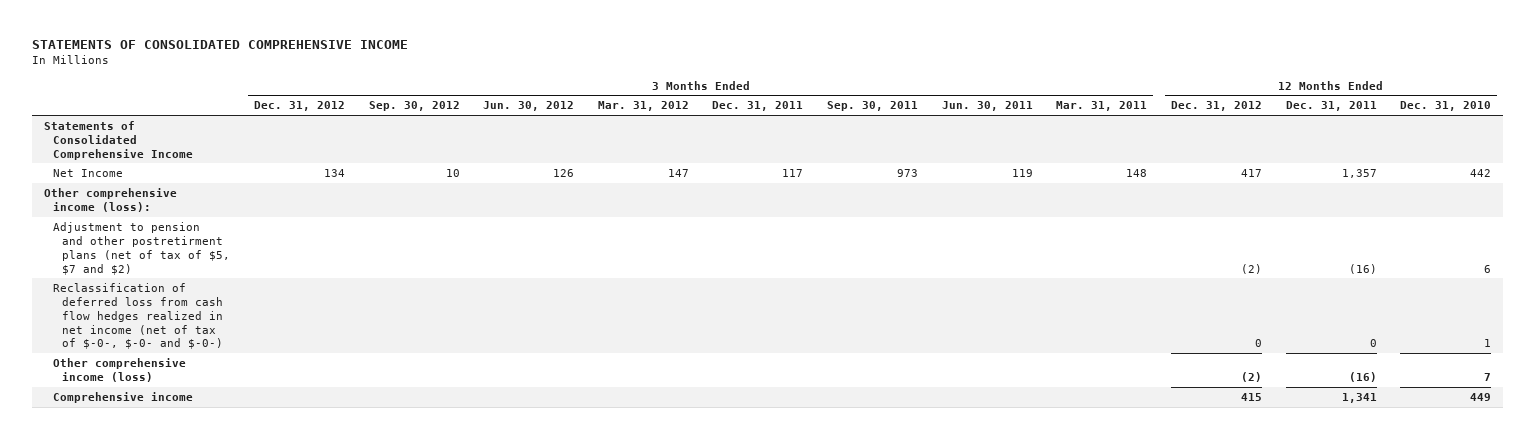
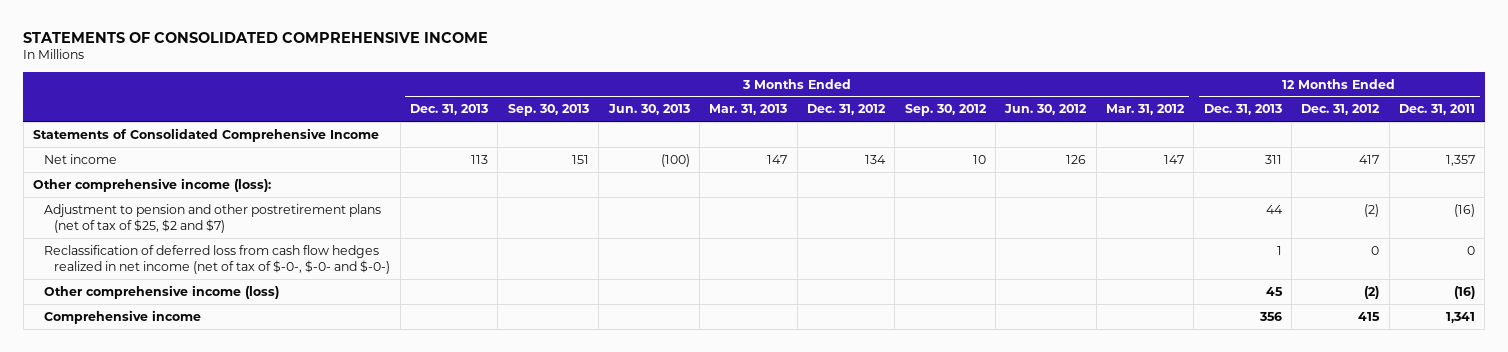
[712,101,804,112] Dec. 31, 2011 -> none
[827,101,919,112] Sep. 30, 2011 -> none
[941,101,1033,112] Jun. 30, 2011 -> none
[1056,101,1148,112] Mar. 31, 2011 -> none
[1400,101,1492,112] Dec. 31, 2010 -> none
none -> [410,104,489,116] Dec. 31, 2013
none -> [507,104,589,117] Sep. 30, 2013
none -> [607,104,690,116] Jun. 30, 2013
none -> [709,104,788,116] Mar. 31, 2013
none -> [1203,104,1282,116] Dec. 31, 2013
[53,168,124,177] Net Income -> [43,153,117,164] Net income
[53,221,231,275] Adjustment to pension and other postretirment plans (net of tax of $5, $7 and $2) -> [43,203,381,233] Adjustment to pension and other postretirement plans (net of tax of $25, $2 and $7)

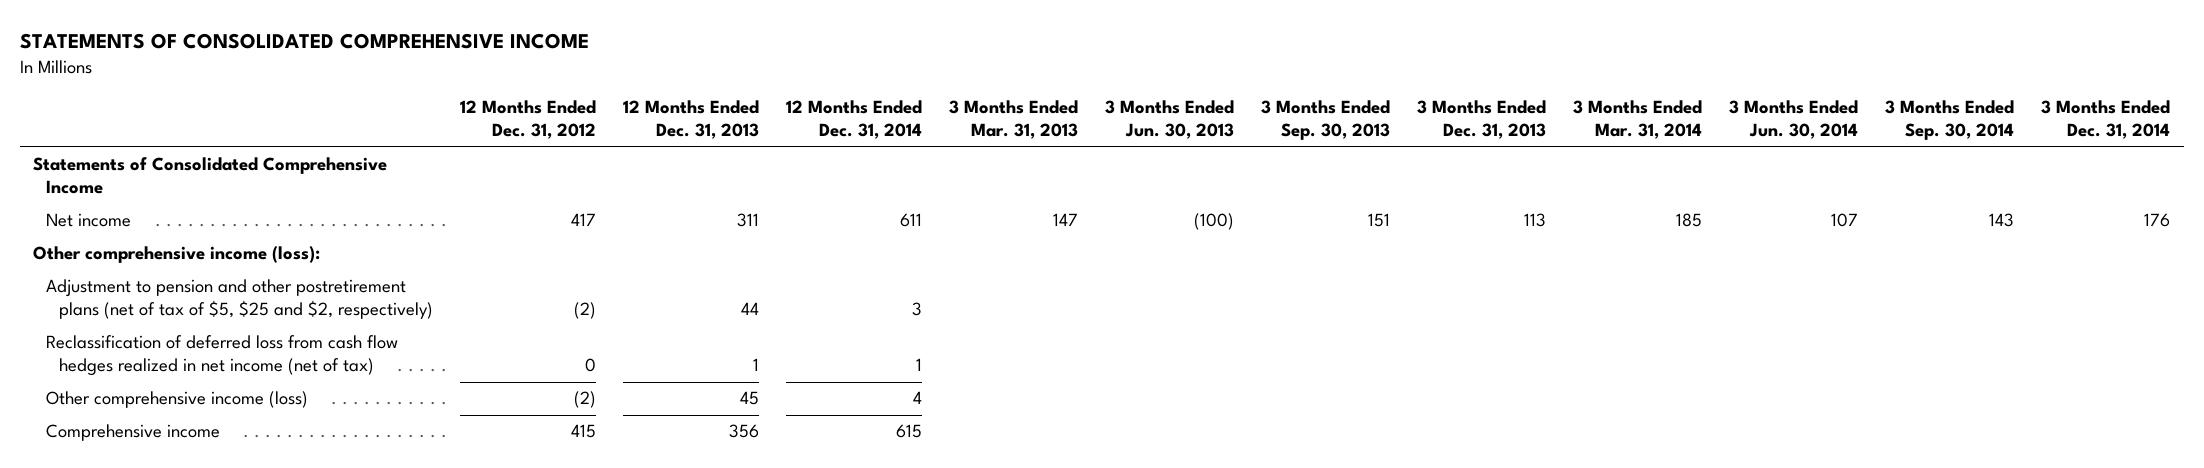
[806,104,886,116] Dec. 31, 2012 -> none
[904,104,987,117] Sep. 30, 2012 -> none
[1004,104,1088,116] Jun. 30, 2012 -> none
[1105,104,1185,116] Mar. 31, 2012 -> none
[1398,104,1475,116] Dec. 31, 2011 -> none
none -> [786,100,923,140] 12 Months Ended Dec. 31, 2014
none -> [1573,100,1703,140] 3 Months Ended Mar. 31, 2014
none -> [1729,100,1859,140] 3 Months Ended Jun. 30, 2014
none -> [1885,100,2015,141] 3 Months Ended Sep. 30, 2014
none -> [2041,100,2171,140] 3 Months Ended Dec. 31, 2014
[43,203,381,233] Adjustment to pension and other postretirement plans (net of tax of $25, $2 and $7) -> [46,279,434,320] Adjustment to pension and other postretirement plans (net of tax of $5, $25 and $2, respectively)
[43,244,391,274] Reclassification of deferred loss from cash flow hedges realized in net income (net of tax of $-0-, $-0- and $-0-) -> [46,335,399,377] Reclassification of deferred loss from cash flow hedges realized in net income (net of tax)

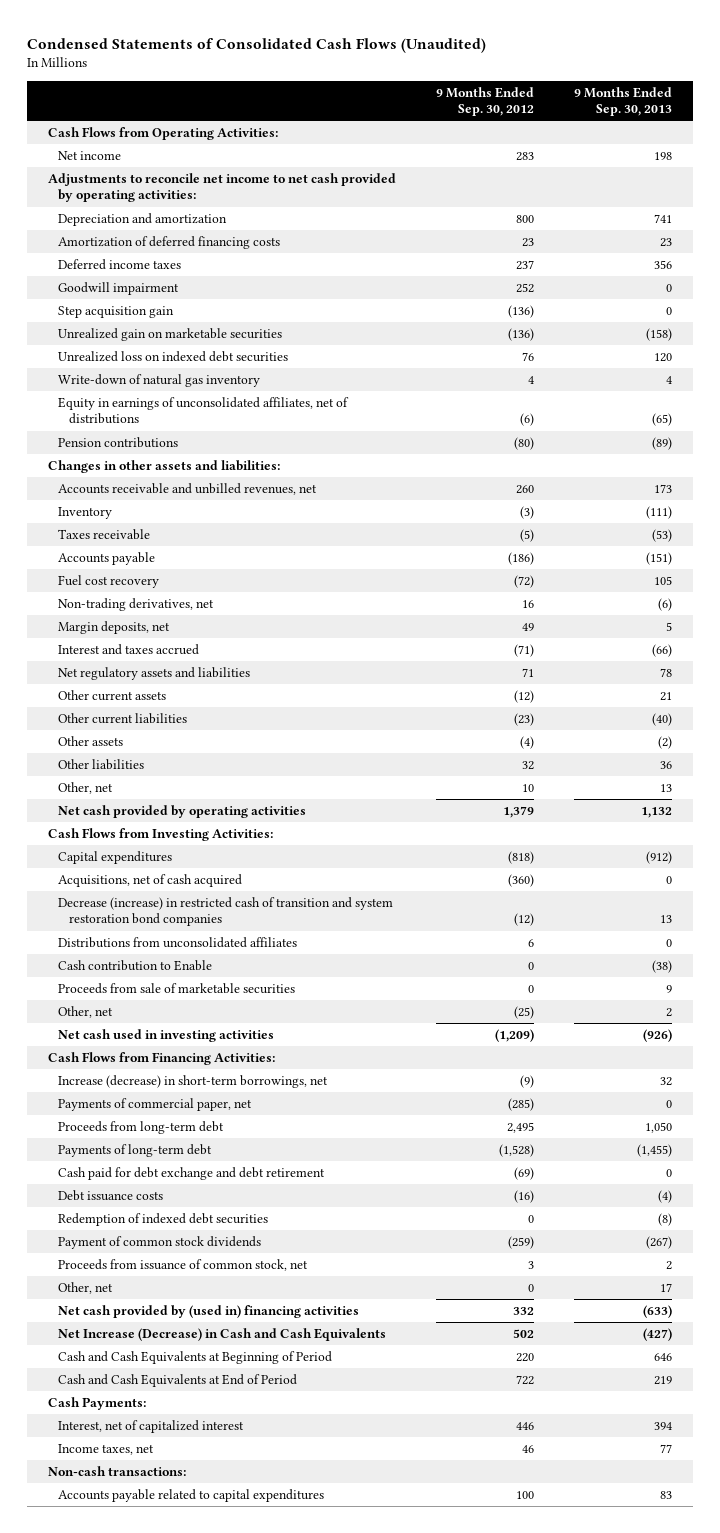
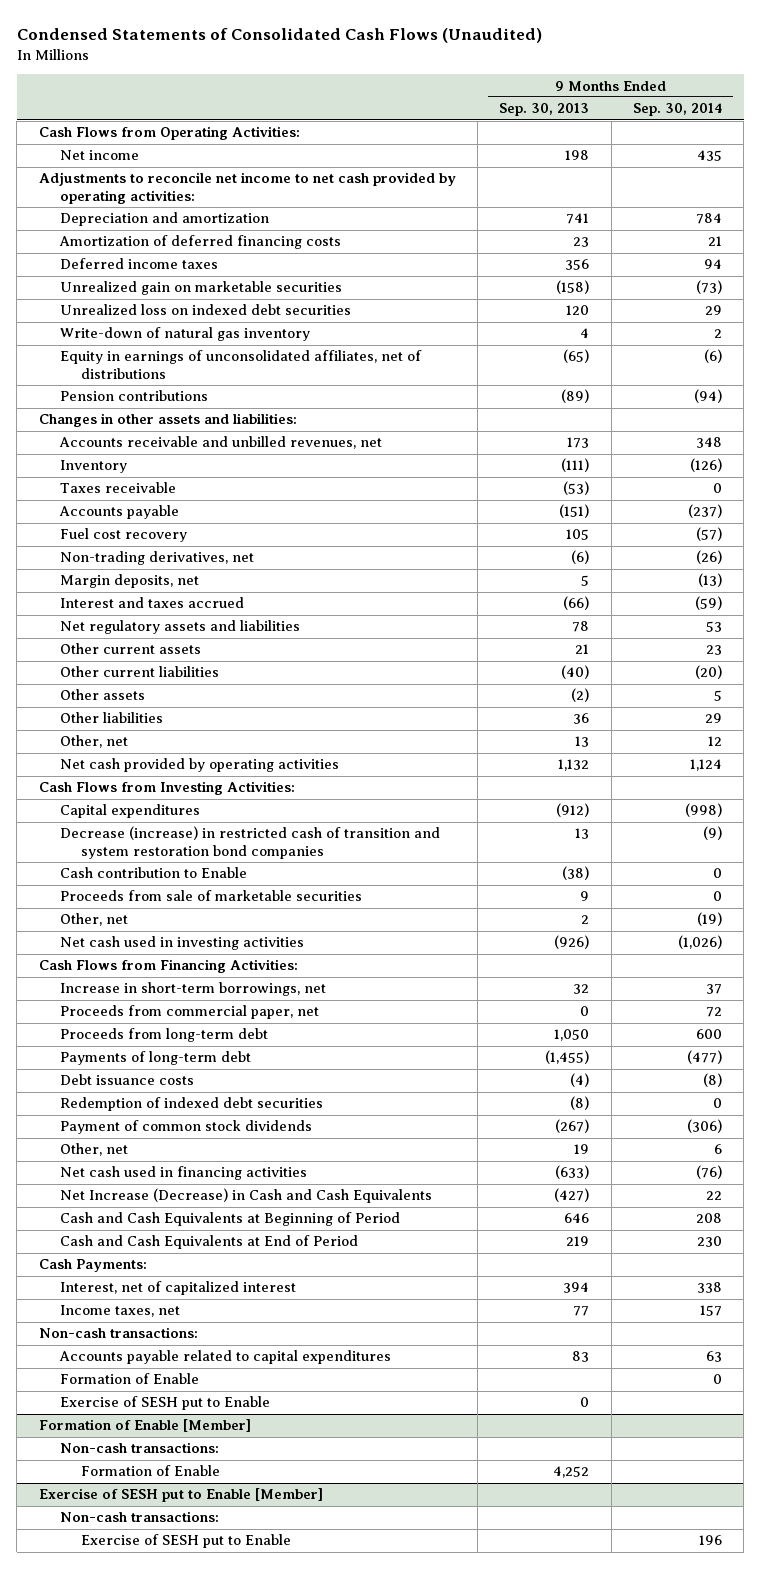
[435,86,534,117] 9 Months Ended Sep. 30, 2012 -> none
none -> [632,103,722,117] Sep. 30, 2014
[58,282,180,296] Goodwill impairment -> none
[58,306,175,319] Step acquisition gain -> none
[58,874,243,888] Acquisitions, net of cash acquired -> none
[58,937,298,949] Distributions from unconsolidated affiliates -> none
[58,1075,329,1089] Increase (decrease) in short-term borrowings, net -> [59,982,326,997] Increase in short-term borrowings, net
[58,1098,253,1112] Payments of commercial paper, net -> [59,1005,319,1020] Proceeds from commercial paper, net
[58,1167,326,1181] Cash paid for debt exchange and debt retirement -> none
[58,1259,309,1272] Proceeds from issuance of common stock, net -> none
[660,1283,673,1293] 17 -> [574,1144,590,1155] 19
[58,1305,360,1319] Net cash provided by (used in) financing activities -> [59,1166,307,1181] Net cash used in financing activities
none -> [59,1373,199,1385] Formation of Enable
none -> [59,1396,270,1411] Exercise of SESH put to Enable
none -> [38,1419,251,1433] Formation of Enable [Member]
none -> [59,1442,219,1454] Non-cash transactions:
none -> [80,1465,220,1477] Formation of Enable
none -> [38,1488,323,1503] Exercise of SESH put to Enable [Member]
none -> [59,1511,219,1523] Non-cash transactions:
none -> [80,1534,291,1549] Exercise of SESH put to Enable

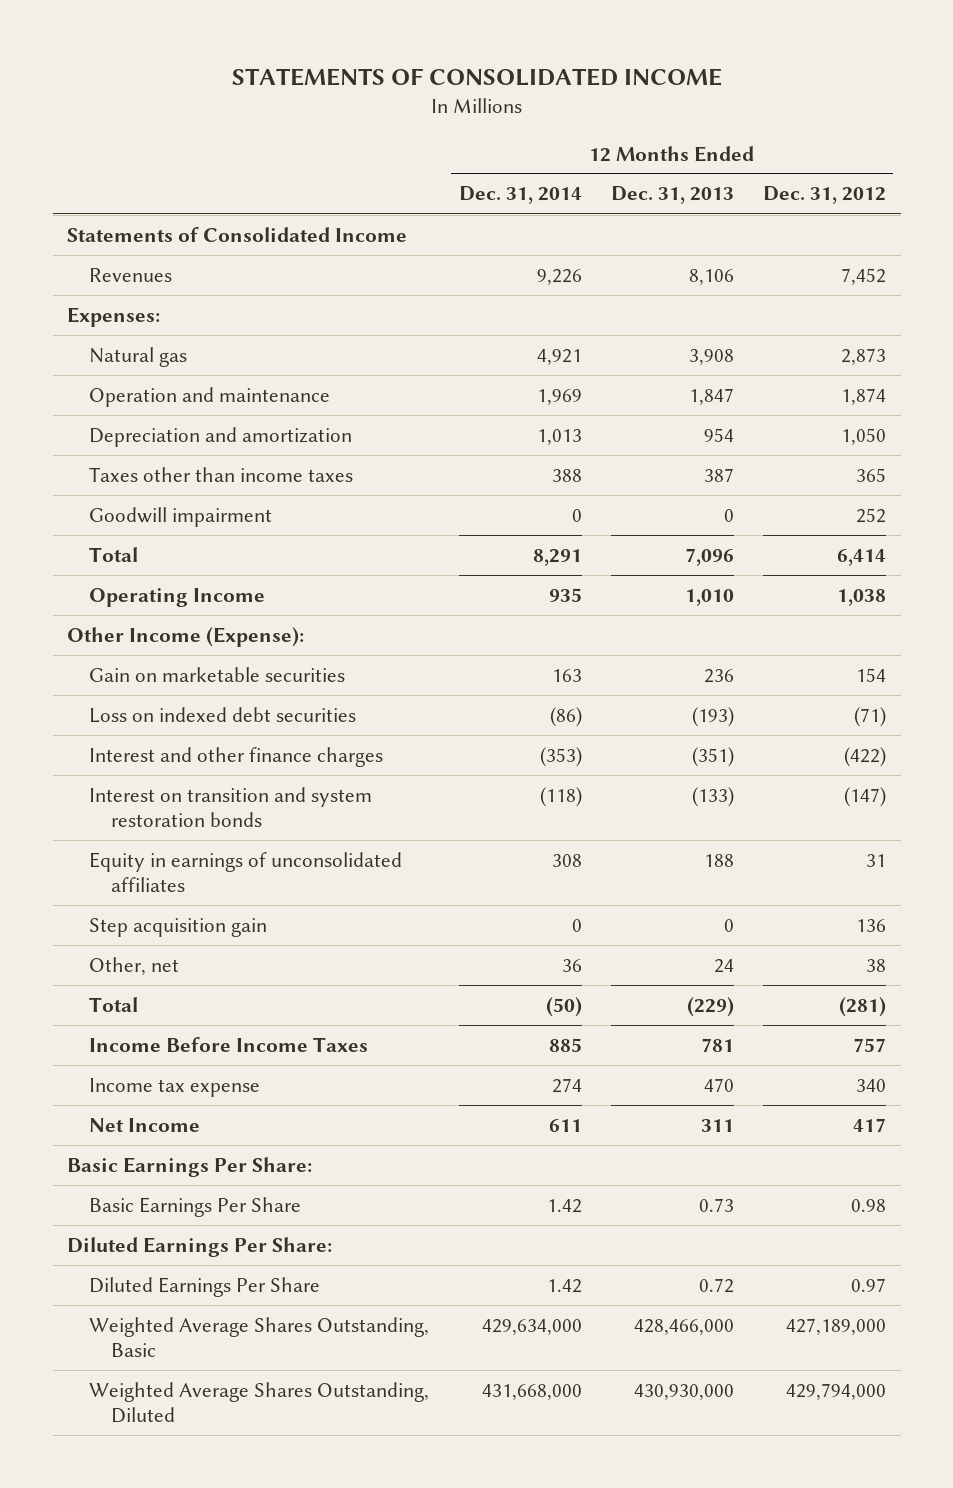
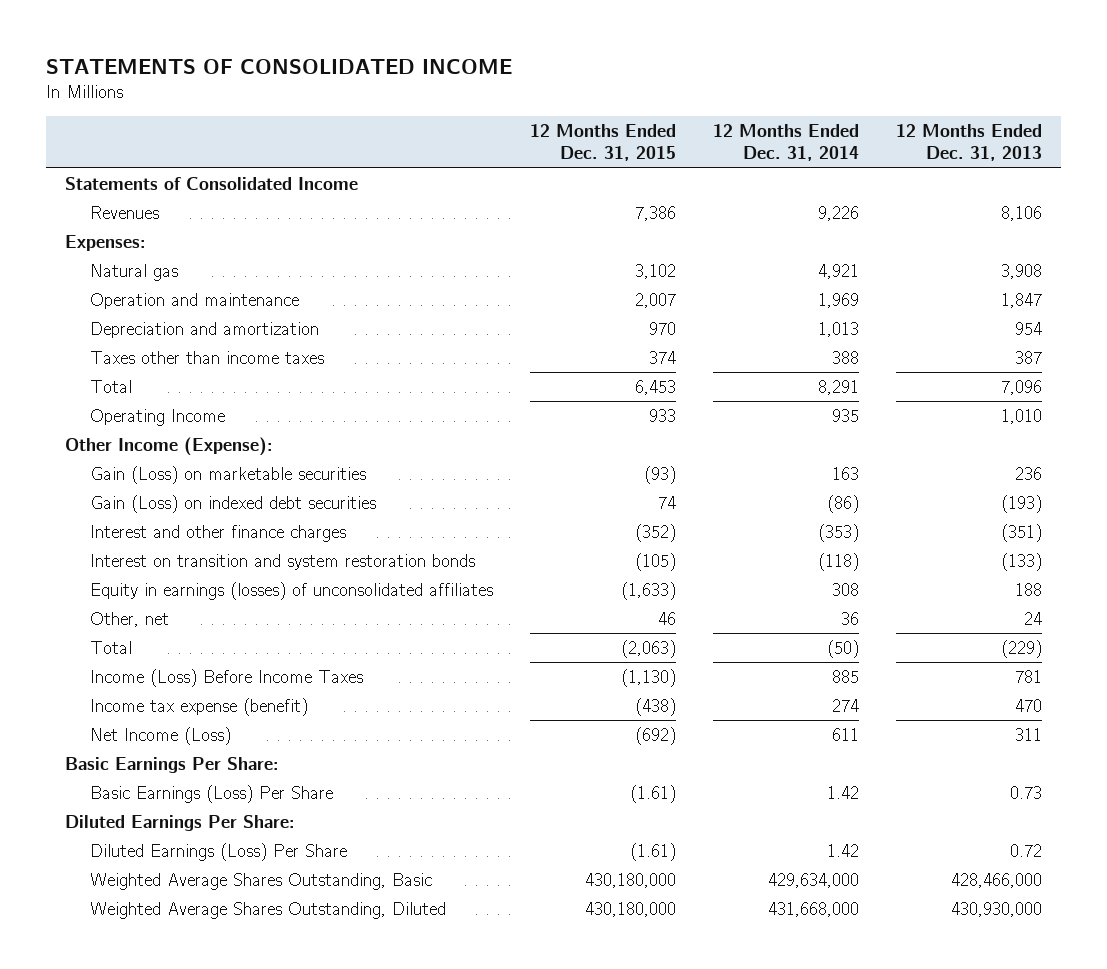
[763,186,887,205] Dec. 31, 2012 -> none
none -> [530,123,677,162] 12 Months Ended Dec. 31, 2015
[89,506,273,527] Goodwill impairment -> none
[89,666,346,682] Gain on marketable securities -> [90,465,367,484] Gain (Loss) on marketable securities
[89,706,357,723] Loss on indexed debt securities -> [90,494,377,513] Gain (Loss) on indexed debt securities
[89,917,268,937] Step acquisition gain -> none
[89,851,403,893] Equity in earnings of unconsolidated affiliates -> [90,581,494,600] Equity in earnings (losses) of unconsolidated affiliates
[89,1036,369,1052] Income Before Income Taxes -> [90,668,364,687] Income (Loss) Before Income Taxes
[89,1077,261,1097] Income tax expense -> [90,697,309,716] Income tax expense (benefit)
[89,1117,201,1132] Net Income -> [90,726,232,745] Net Income (Loss)
[89,1196,302,1217] Basic Earnings Per Share -> [90,784,334,803] Basic Earnings (Loss) Per Share
[89,1276,321,1297] Diluted Earnings Per Share -> [90,842,348,861] Diluted Earnings (Loss) Per Share

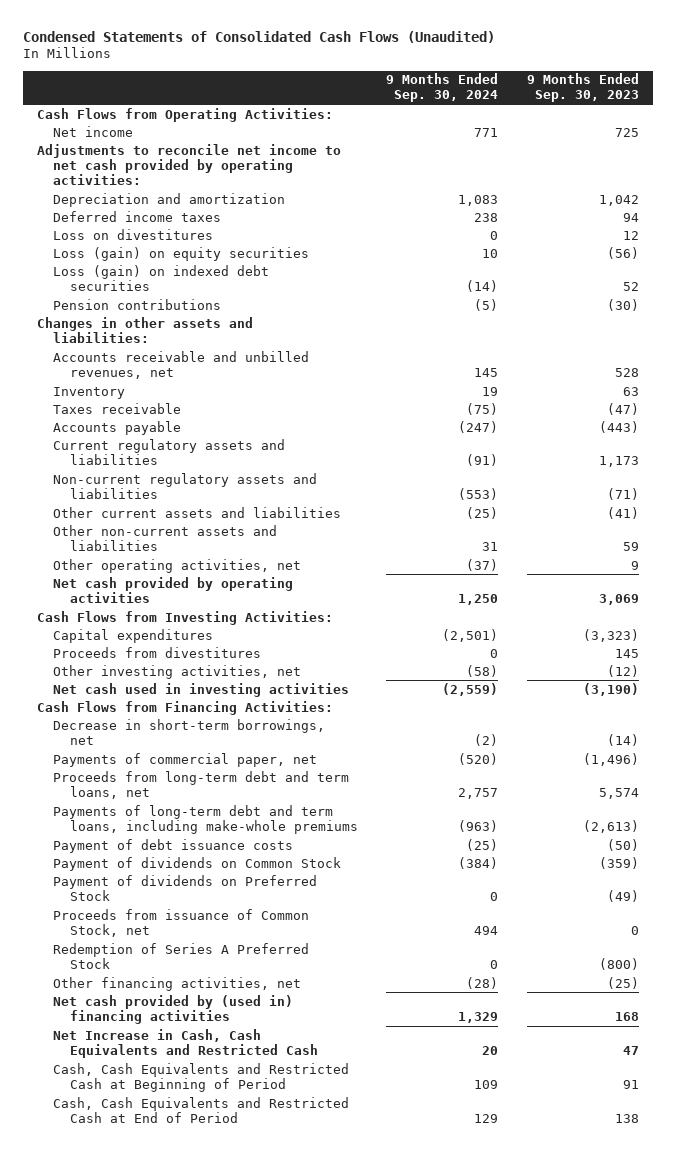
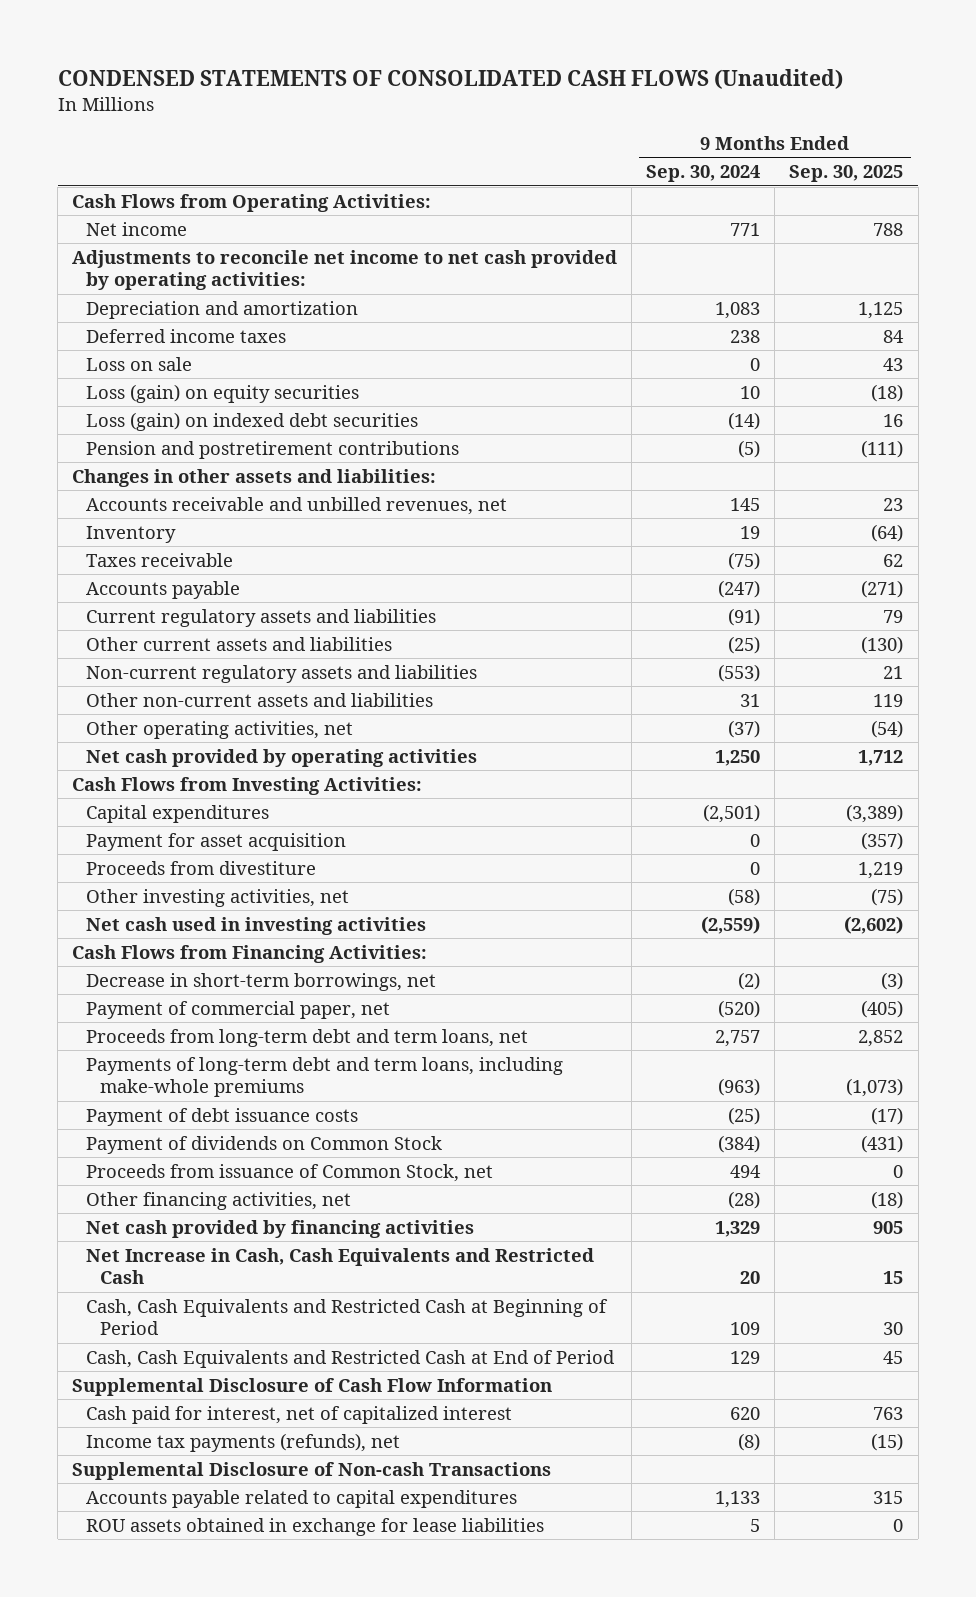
[22,30,495,43] Condensed Statements of Consolidated Cash Flows (Unaudited) -> [57,69,843,90] CONDENSED STATEMENTS OF CONSOLIDATED CASH FLOWS (Unaudited)
[526,73,639,103] 9 Months Ended Sep. 30, 2023 -> none
none -> [789,165,904,183] Sep. 30, 2025
[53,228,214,240] Loss on divestitures -> [86,356,193,371] Loss on sale
[53,298,222,310] Pension contributions -> [86,440,460,459] Pension and postretirement contributions
[53,472,318,499] Non-current regulatory assets and liabilities -> [86,664,478,683] Non-current regulatory assets and liabilities
none -> [86,832,347,851] Payment for asset acquisition
[53,646,262,658] Proceeds from divestitures -> [86,860,317,875] Proceeds from divestiture
[53,752,318,767] Payments of commercial paper, net -> [86,1000,391,1019] Payment of commercial paper, net
[53,874,318,901] Payment of dividends on Preferred Stock -> none
[53,942,310,969] Redemption of Series A Preferred Stock -> none
[53,994,294,1024] Net cash provided by (used in) financing activities -> [86,1219,475,1238] Net cash provided by financing activities
none -> [72,1377,553,1396] Supplemental Disclosure of Cash Flow Information
none -> [86,1405,513,1424] Cash paid for interest, net of capitalized interest
none -> [86,1432,401,1452] Income tax payments (refunds), net
none -> [72,1461,552,1480] Supplemental Disclosure of Non-cash Transactions
none -> [86,1489,518,1508] Accounts payable related to capital expenditures
none -> [86,1517,545,1536] ROU assets obtained in exchange for lease liabilities

